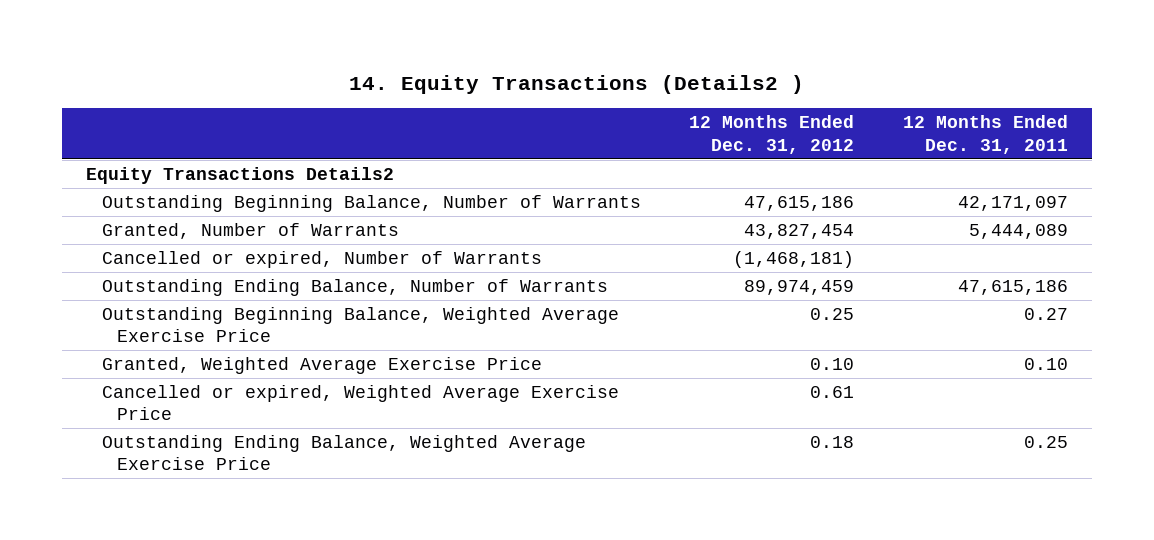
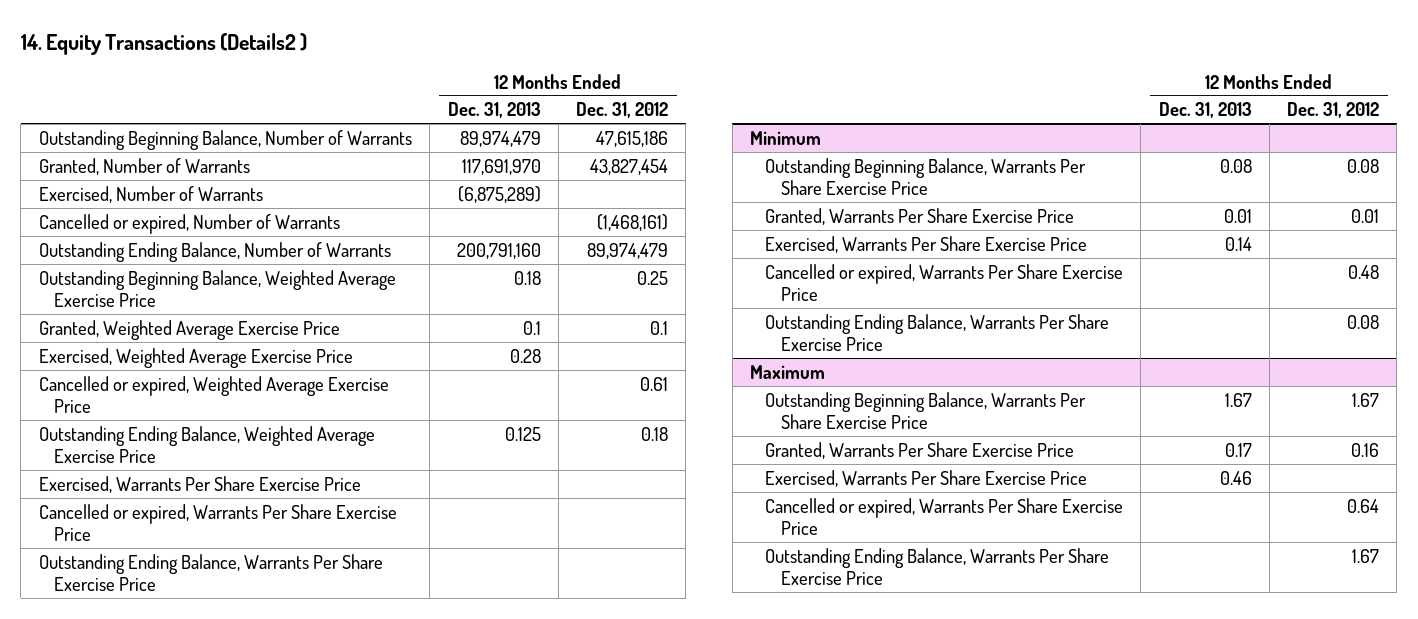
[902,115,1068,154] 12 Months Ended Dec. 31, 2011 -> none
none -> [447,102,541,119] Dec. 31, 2013
[86,167,395,185] Equity Transactions Details2 -> none
none -> [38,185,263,203] Exercised, Number of Warrants
[733,251,855,269] (1,468,181) -> [597,213,669,231] (1,468,161)
[744,280,855,296] 89,974,459 -> [587,242,669,259] 89,974,479
[810,358,855,371] 0.10 -> [650,320,669,335] 0.1
none -> [38,347,353,368] Exercised, Weighted Average Exercise Price
none -> [38,475,361,493] Exercised, Warrants Per Share Exercise Price
none -> [38,503,397,542] Cancelled or expired, Warrants Per Share Exercise Price
none -> [38,553,383,592] Outstanding Ending Balance, Warrants Per Share Exercise Price
none -> [749,130,821,145] Minimum
none -> [765,157,1087,196] Outstanding Beginning Balance, Warrants Per Share Exercise Price
none -> [765,207,1075,225] Granted, Warrants Per Share Exercise Price
none -> [765,235,1088,253] Exercised, Warrants Per Share Exercise Price
none -> [765,263,1124,302] Cancelled or expired, Warrants Per Share Exercise Price
none -> [765,313,1110,352] Outstanding Ending Balance, Warrants Per Share Exercise Price
none -> [749,364,825,379] Maximum
none -> [765,391,1087,430] Outstanding Beginning Balance, Warrants Per Share Exercise Price
none -> [765,441,1075,459] Granted, Warrants Per Share Exercise Price
none -> [765,469,1088,487] Exercised, Warrants Per Share Exercise Price
none -> [765,497,1124,536] Cancelled or expired, Warrants Per Share Exercise Price
none -> [765,547,1110,586] Outstanding Ending Balance, Warrants Per Share Exercise Price

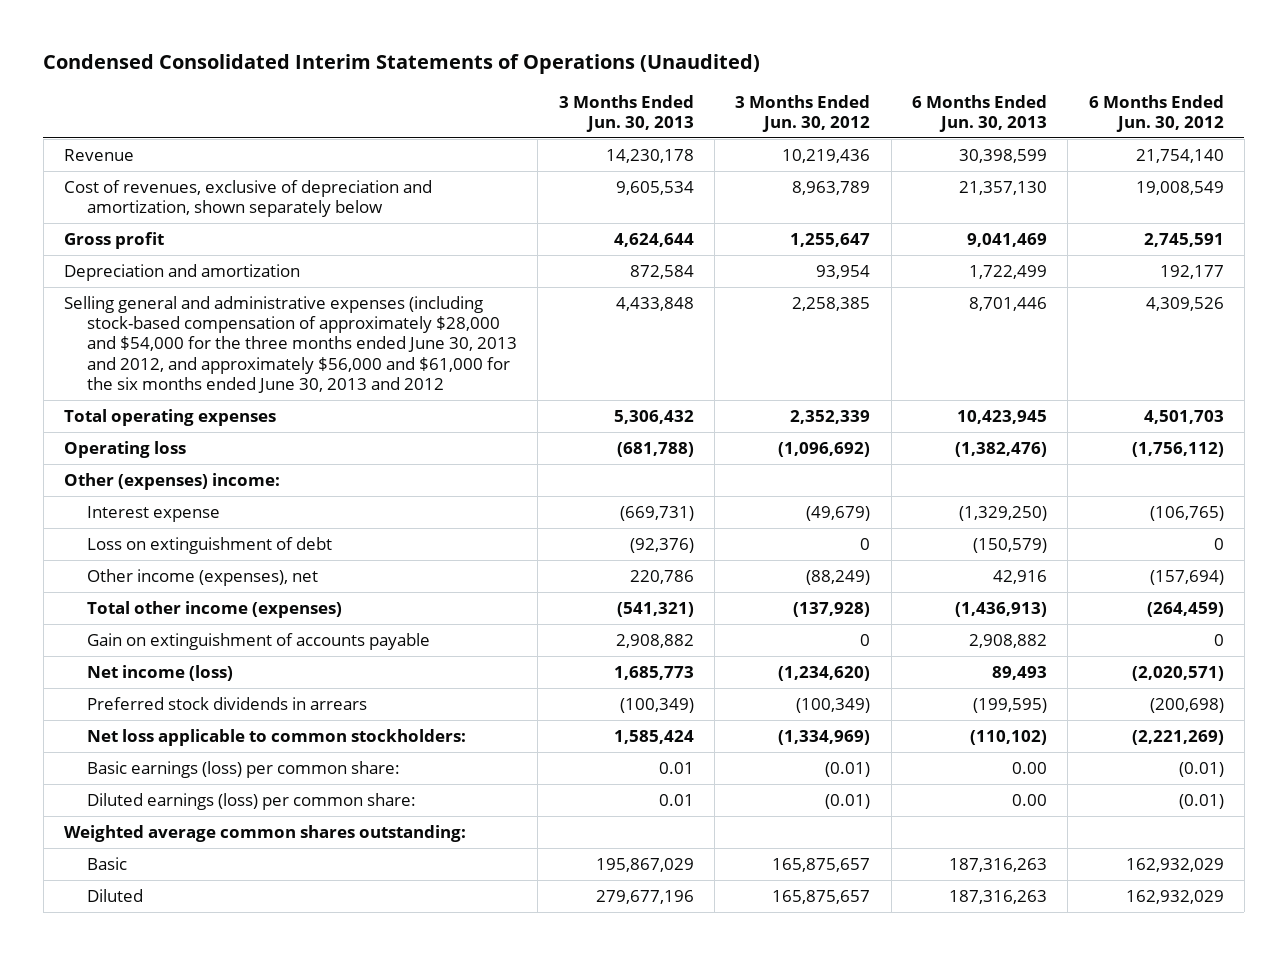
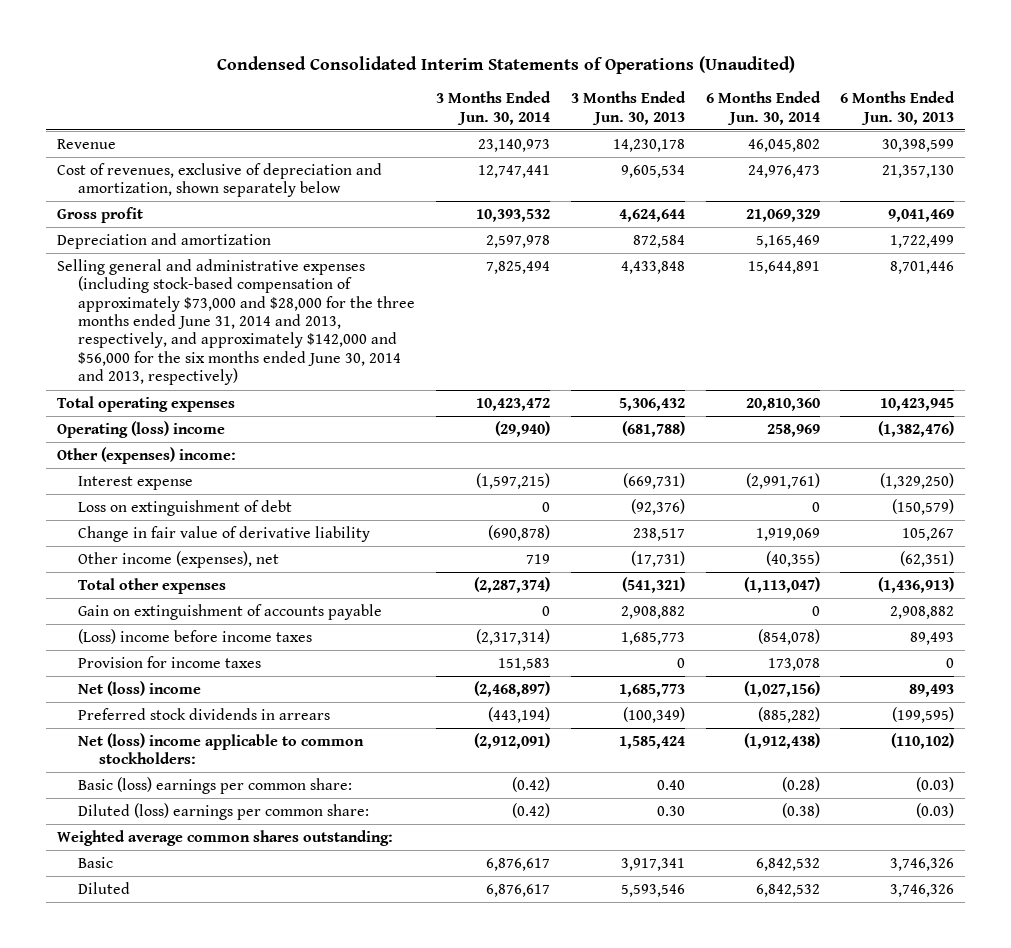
[735,94,871,133] 3 Months Ended Jun. 30, 2012 -> none
[1088,94,1224,133] 6 Months Ended Jun. 30, 2012 -> none
none -> [435,91,551,125] 3 Months Ended Jun. 30, 2014
none -> [705,91,821,125] 6 Months Ended Jun. 30, 2014
[63,295,517,394] Selling general and administrative expenses (including stock-based compensation of approximately $28,000 and $54,000 for the three months ended June 30, 2013 and 2012, and approximately $56,000 and $61,000 for the six months ended June 30, 2013 and 2012 -> [56,258,416,386] Selling general and administrative expenses (including stock-based compensation of approximately $73,000 and $28,000 for the three months ended June 31, 2014 and 2013, respectively, and approximately $142,000 and $56,000 for the six months ended June 30, 2014 and 2013, respectively)
[63,440,186,458] Operating loss -> [56,420,225,438] Operating (loss) income
none -> [78,525,371,542] Change in fair value of derivative liability
[629,569,694,584] 220,786 -> [630,550,685,567] (17,731)
[992,569,1047,584] 42,916 -> [900,550,955,567] (62,351)
[86,600,342,618] Total other income (expenses) -> [78,577,227,594] Total other expenses
none -> [78,628,313,644] (Loss) income before income taxes
none -> [78,655,262,668] Provision for income taxes
[86,664,233,681] Net income (loss) -> [78,680,202,696] Net (loss) income
[86,728,466,746] Net loss applicable to common stockholders: -> [78,732,365,765] Net (loss) income applicable to common stockholders:
[86,760,400,778] Basic earnings (loss) per common share: -> [78,776,353,794] Basic (loss) earnings per common share:
[658,761,694,774] 0.01 -> [656,779,685,790] 0.40
[1011,761,1047,774] 0.00 -> [916,776,955,792] (0.03)
[86,792,416,810] Diluted earnings (loss) per common share: -> [78,802,370,820] Diluted (loss) earnings per common share:
[658,793,694,806] 0.01 -> [656,805,685,816] 0.30
[1011,793,1047,806] 0.00 -> [916,802,955,818] (0.03)
[595,857,694,872] 195,867,029 -> [620,857,685,871] 3,917,341
[948,857,1047,872] 187,316,263 -> [890,857,955,871] 3,746,326
[595,889,694,904] 279,677,196 -> [620,883,685,897] 5,593,546
[948,889,1047,904] 187,316,263 -> [890,883,955,897] 3,746,326

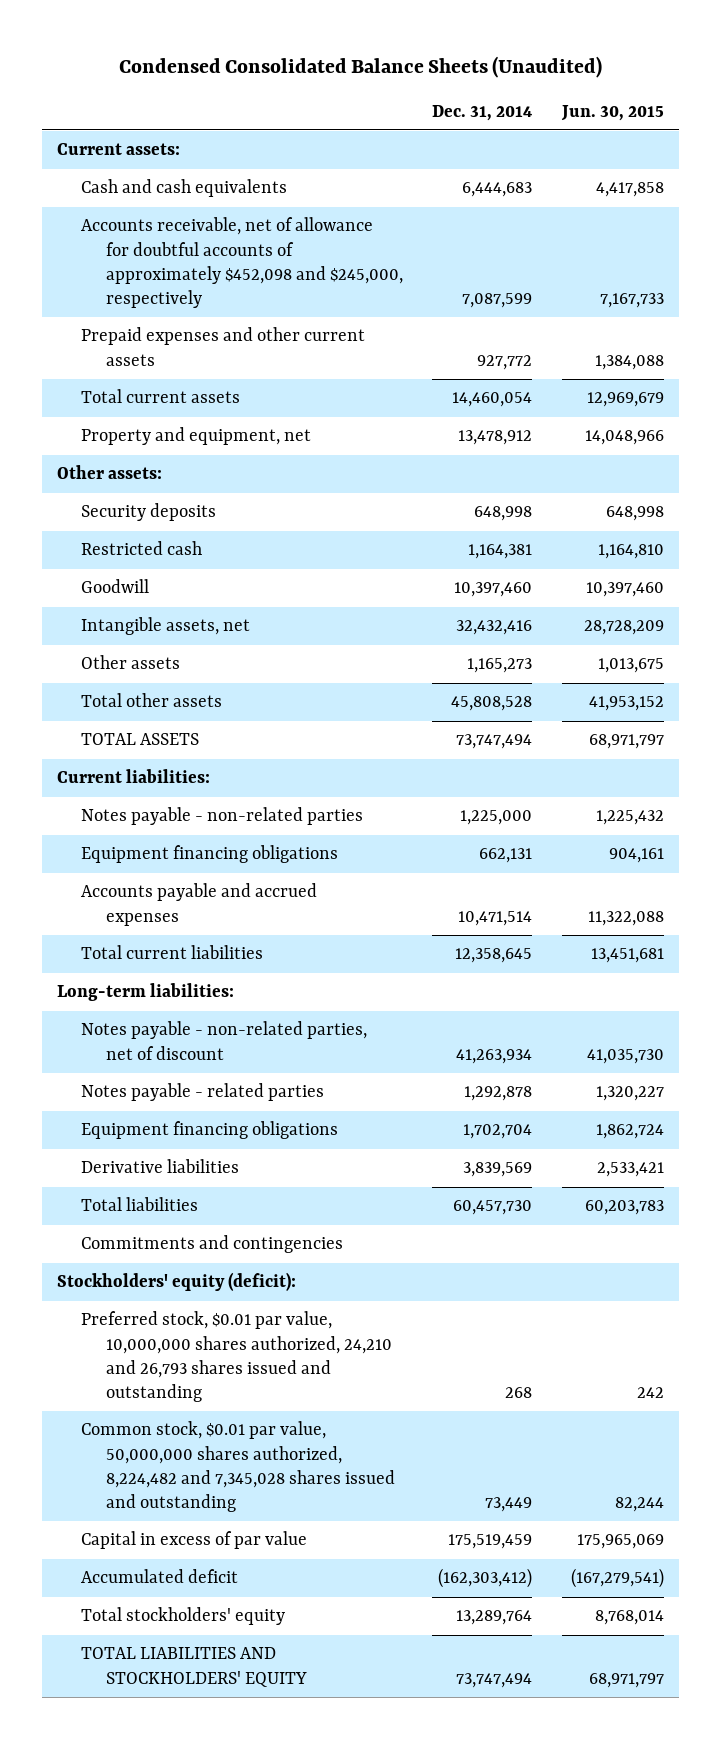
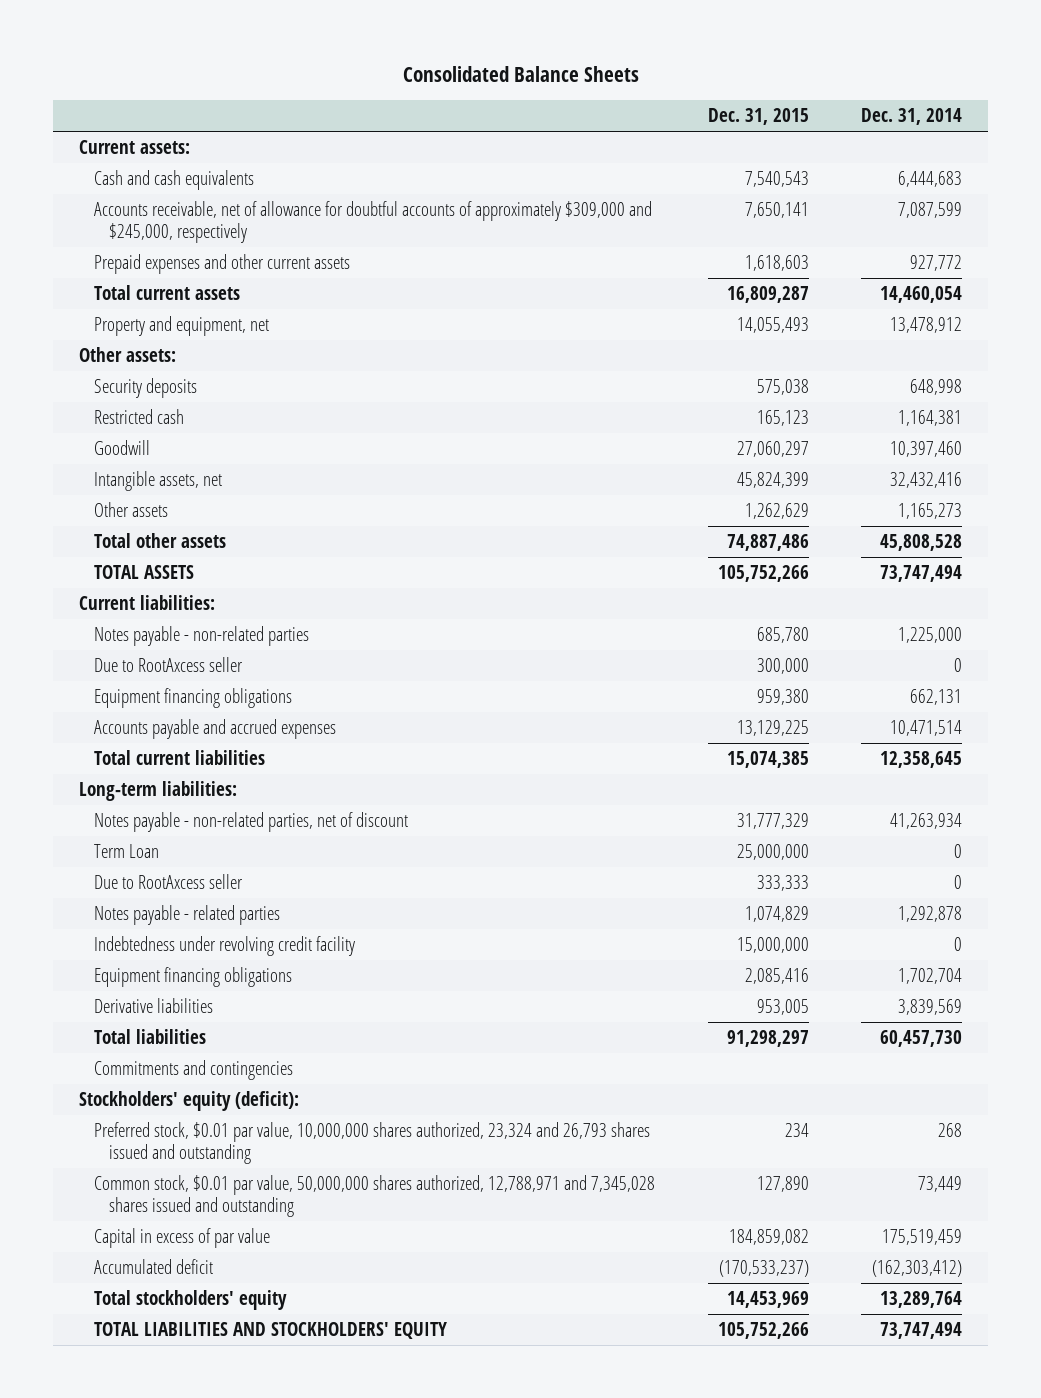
[118,55,602,78] Condensed Consolidated Balance Sheets (Unaudited) -> [402,65,639,82] Consolidated Balance Sheets
[561,104,665,121] Jun. 30, 2015 -> none
none -> [707,108,809,126] Dec. 31, 2015
[81,217,403,309] Accounts receivable, net of allowance for doubtful accounts of approximately $452,098 and $245,000, respectively -> [94,201,653,243] Accounts receivable, net of allowance for doubtful accounts of approximately $309,000 and $245,000, respectively
none -> [94,657,244,673] Due to RootAxcess seller
none -> [94,844,160,859] Term Loan
none -> [94,874,244,890] Due to RootAxcess seller
none -> [94,936,356,957] Indebtedness under revolving credit facility
[81,1311,392,1403] Preferred stock, $0.01 par value, 10,000,000 shares authorized, 24,210 and 26,793 shares issued and outstanding -> [94,1122,651,1164] Preferred stock, $0.01 par value, 10,000,000 shares authorized, 23,324 and 26,793 shares issued and outstanding
[81,1421,395,1513] Common stock, $0.01 par value, 50,000,000 shares authorized, 8,224,482 and 7,345,028 shares issued and outstanding -> [94,1175,656,1217] Common stock, $0.01 par value, 50,000,000 shares authorized, 12,788,971 and 7,345,028 shares issued and outstanding

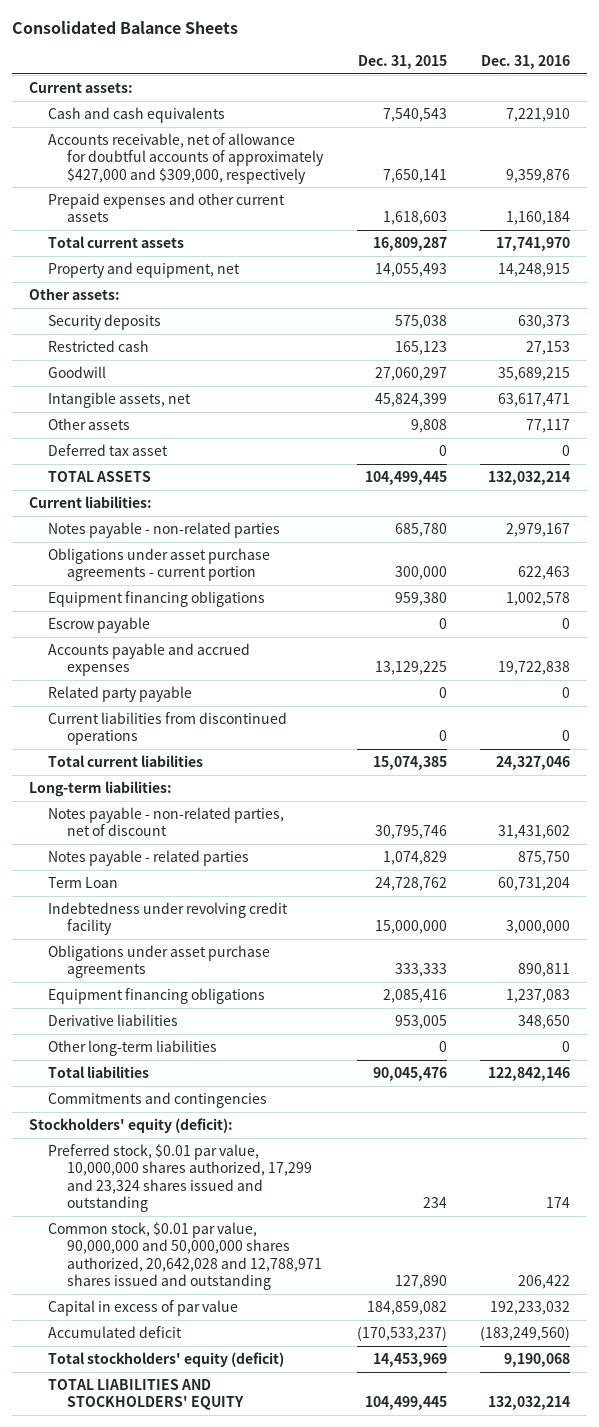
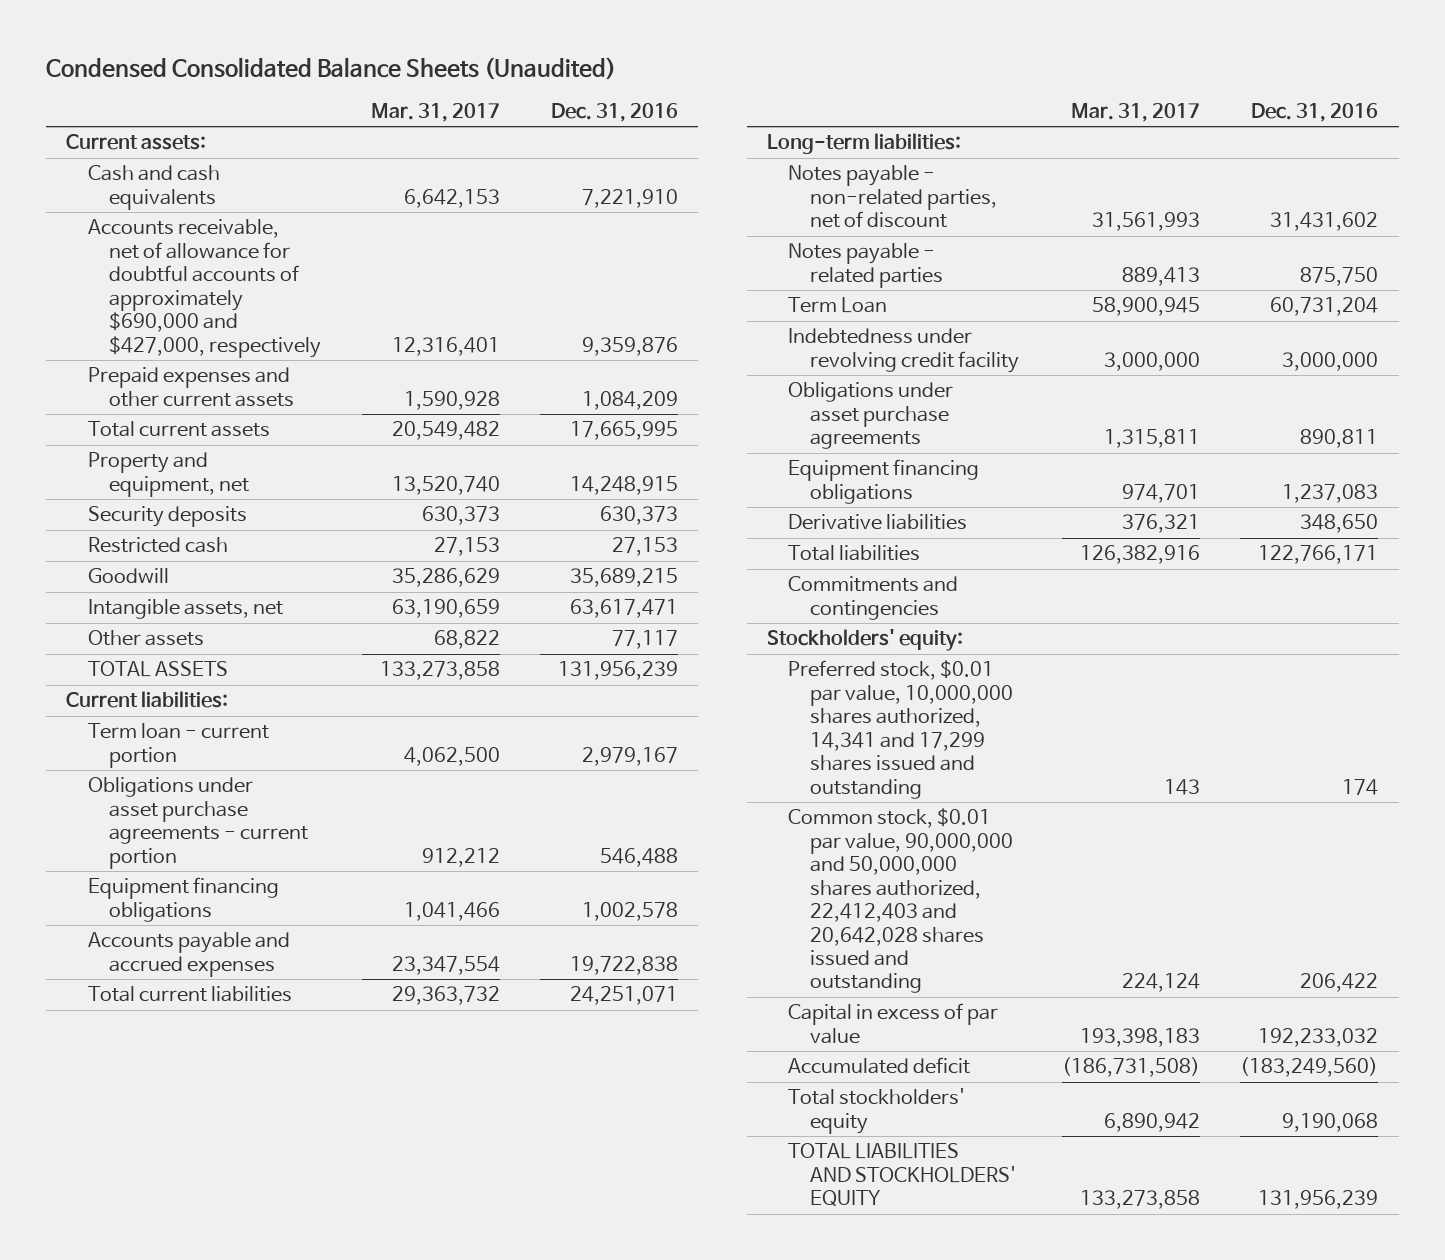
[12,21,239,35] Consolidated Balance Sheets -> [46,57,617,81] Condensed Consolidated Balance Sheets (Unaudited)
[357,55,447,70] Dec. 31, 2015 -> none
none -> [370,103,500,123] Mar. 31, 2017
[47,133,324,184] Accounts receivable, net of allowance for doubtful accounts of approximately $427,000 and $309,000, respectively -> [87,219,322,358] Accounts receivable, net of allowance for doubtful accounts of approximately $690,000 and $427,000, respectively
[506,211,571,226] 1,160,184 -> [581,390,678,410] 1,084,209
[496,237,571,252] 17,741,970 -> [569,421,678,441] 17,665,995
[29,288,121,301] Other assets: -> none
[47,444,168,457] Deferred tax asset -> none
[488,471,571,486] 132,032,214 -> [557,661,678,681] 131,956,239
[47,522,280,539] Notes payable - non-related parties -> [87,723,269,768] Term loan - current portion
[518,566,571,581] 622,463 -> [599,847,678,867] 546,488
[47,617,150,634] Escrow payable -> none
[47,686,192,703] Related party payable -> none
[47,712,287,746] Current liabilities from discontinued operations -> none
[496,756,571,771] 24,327,046 -> [569,986,678,1006] 24,251,071
[47,1040,217,1057] Other long-term liabilities -> none
[488,1067,571,1082] 122,842,146 -> [1258,545,1379,565] 122,766,171
[29,1118,234,1134] Stockholders' equity (deficit): -> [766,629,963,652] Stockholders' equity:
[47,1144,312,1212] Preferred stock, $0.01 par value, 10,000,000 shares authorized, 17,299 and 23,324 shares issued and outstanding -> [788,660,1013,799] Preferred stock, $0.01 par value, 10,000,000 shares authorized, 14,341 and 17,299 shares issued and outstanding
[47,1222,322,1290] Common stock, $0.01 par value, 90,000,000 and 50,000,000 shares authorized, 20,642,028 and 12,788,971 shares issued and outstanding -> [788,808,1013,994] Common stock, $0.01 par value, 90,000,000 and 50,000,000 shares authorized, 22,412,403 and 20,642,028 shares issued and outstanding
[47,1352,284,1368] Total stockholders' equity (deficit) -> [788,1088,966,1134] Total stockholders' equity
[488,1396,571,1411] 132,032,214 -> [1258,1190,1379,1210] 131,956,239

